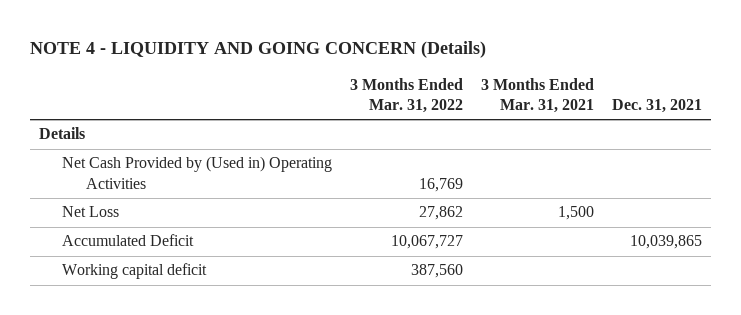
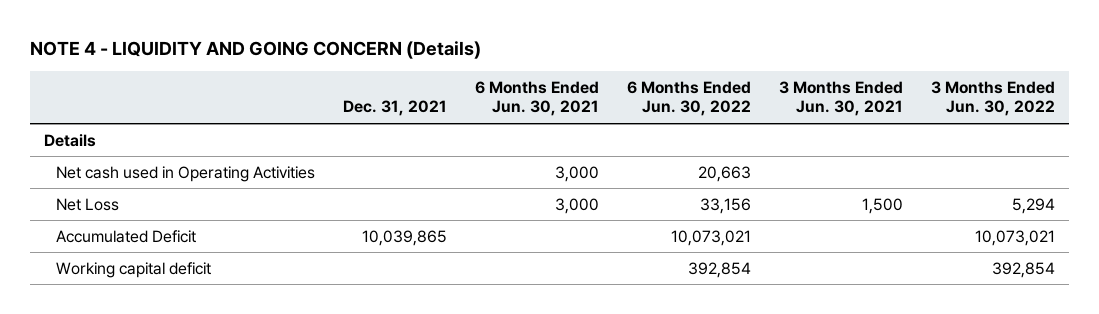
[350,77,464,114] 3 Months Ended Mar. 31, 2022 -> none
[481,77,595,114] 3 Months Ended Mar. 31, 2021 -> none
none -> [474,80,599,117] 6 Months Ended Jun. 30, 2021
none -> [626,80,751,117] 6 Months Ended Jun. 30, 2022
none -> [779,80,904,117] 3 Months Ended Jun. 30, 2021
none -> [931,80,1056,117] 3 Months Ended Jun. 30, 2022
[62,156,333,189] Net Cash Provided by (Used in) Operating Activities -> [55,165,315,182] Net cash used in Operating Activities

